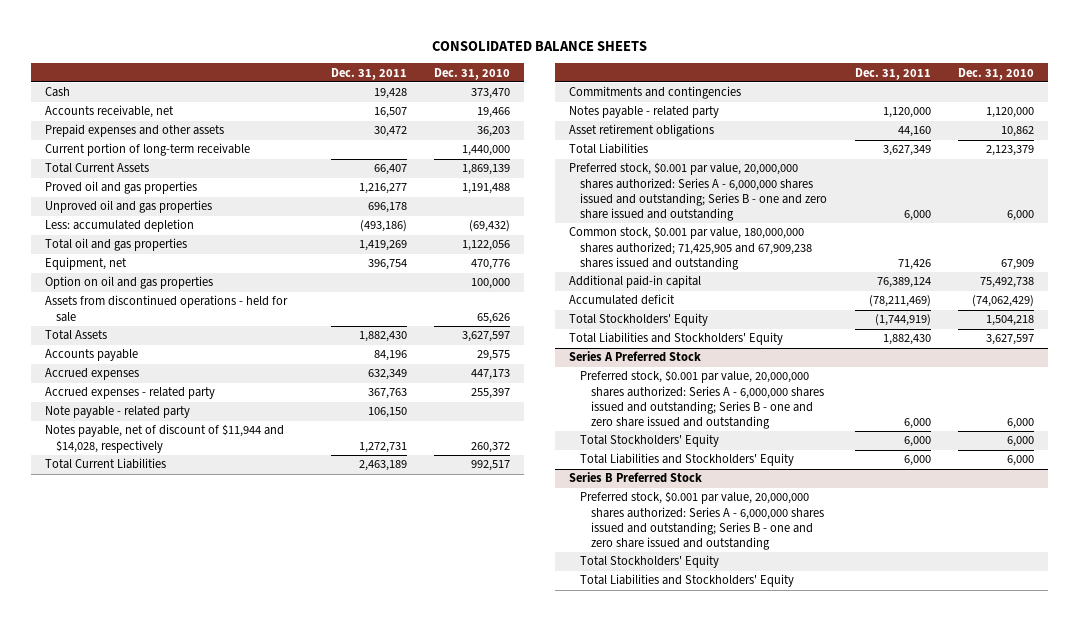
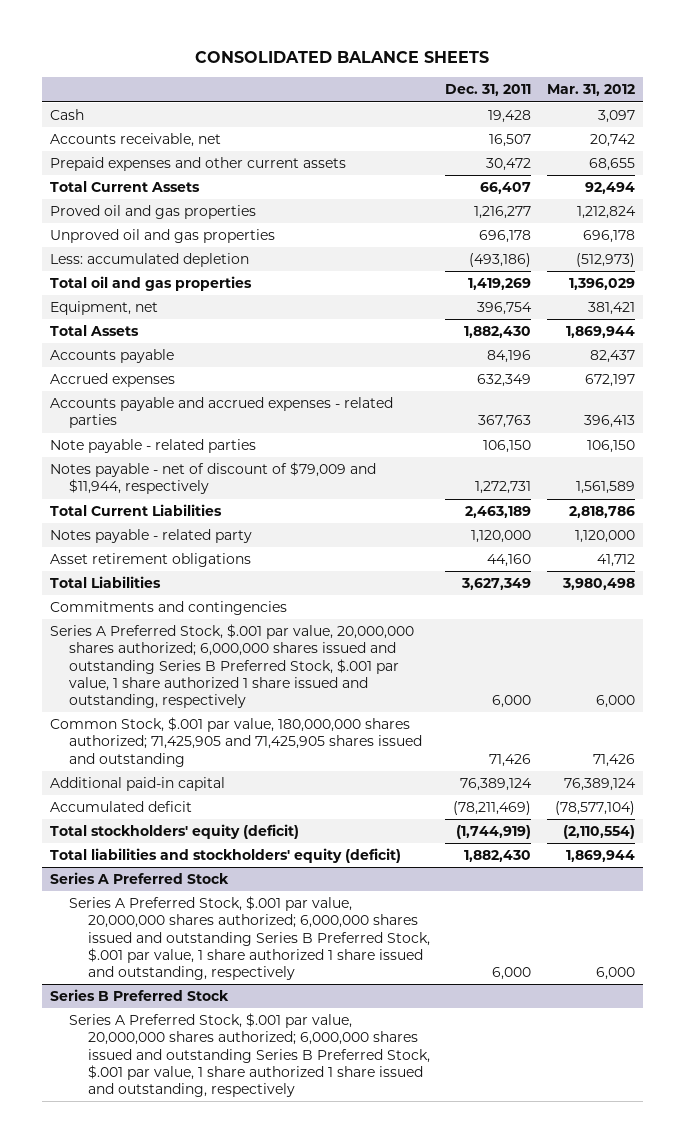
[434,67,511,80] Dec. 31, 2010 -> none
none -> [546,84,635,97] Mar. 31, 2012
[45,143,251,157] Current portion of long-term receivable -> none
[45,124,225,138] Prepaid expenses and other assets -> [49,157,346,172] Prepaid expenses and other current assets
[45,276,214,290] Option on oil and gas properties -> none
[45,295,289,322] Assets from discontinued operations - held for sale -> none
[45,387,216,400] Accrued expenses - related party -> [49,397,393,429] Accounts payable and accrued expenses - related parties
[45,406,191,419] Note payable - related party -> [49,439,256,454] Note payable - related parties
[45,424,285,453] Notes payable, net of discount of $11,944 and $14,028, respectively -> [49,462,376,495] Notes payable - net of discount of $79,009 and $11,944, respectively
[568,86,741,100] Commitments and contingencies -> [49,601,287,616] Commitments and contingencies
[568,162,828,221] Preferred stock, $0.001 par value, 20,000,000 shares authorized: Series A - 6,000,000 shares issued and outstanding; Series B - one and zero share issued and outstanding -> [49,624,414,708] Series A Preferred Stock, $.001 par value, 20,000,000 shares authorized; 6,000,000 shares issued and outstanding Series B Preferred Stock, $.001 par value, 1 share authorized 1 share issued and outstanding, respectively
[568,226,813,270] Common stock, $0.001 par value, 180,000,000 shares authorized; 71,425,905 and 67,909,238 shares issued and outstanding -> [49,717,422,767] Common Stock, $.001 par value, 180,000,000 shares authorized; 71,425,905 and 71,425,905 shares issued and outstanding
[568,313,708,327] Total Stockholders' Equity -> [49,824,299,840] Total stockholders' equity (deficit)
[568,332,783,346] Total Liabilities and Stockholders' Equity -> [49,848,401,864] Total liabilities and stockholders' equity (deficit)
[580,434,720,448] Total Stockholders' Equity -> none
[580,453,795,467] Total Liabilities and Stockholders' Equity -> none
[580,370,825,429] Preferred stock, $0.001 par value, 20,000,000 shares authorized: Series A - 6,000,000 shares issued and outstanding; Series B - one and zero share issued and outstanding -> [68,896,430,980] Series A Preferred Stock, $.001 par value, 20,000,000 shares authorized; 6,000,000 shares issued and outstanding Series B Preferred Stock, $.001 par value, 1 share authorized 1 share issued and outstanding, respectively
[580,555,720,569] Total Stockholders' Equity -> none
[580,574,795,588] Total Liabilities and Stockholders' Equity -> none
[580,491,825,550] Preferred stock, $0.001 par value, 20,000,000 shares authorized: Series A - 6,000,000 shares issued and outstanding; Series B - one and zero share issued and outstanding -> [68,1013,430,1097] Series A Preferred Stock, $.001 par value, 20,000,000 shares authorized; 6,000,000 shares issued and outstanding Series B Preferred Stock, $.001 par value, 1 share authorized 1 share issued and outstanding, respectively

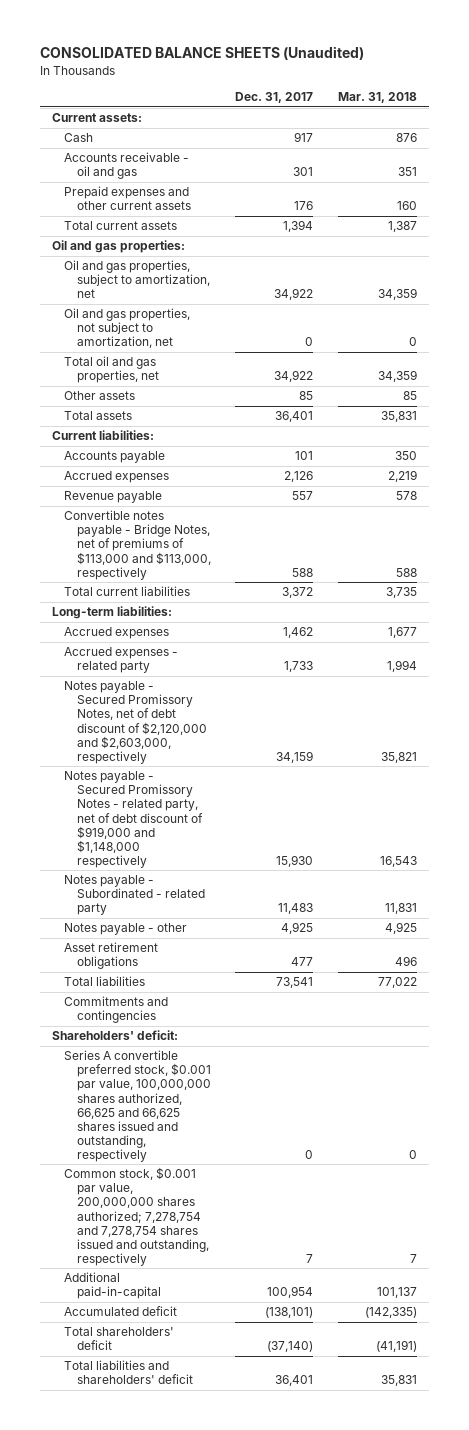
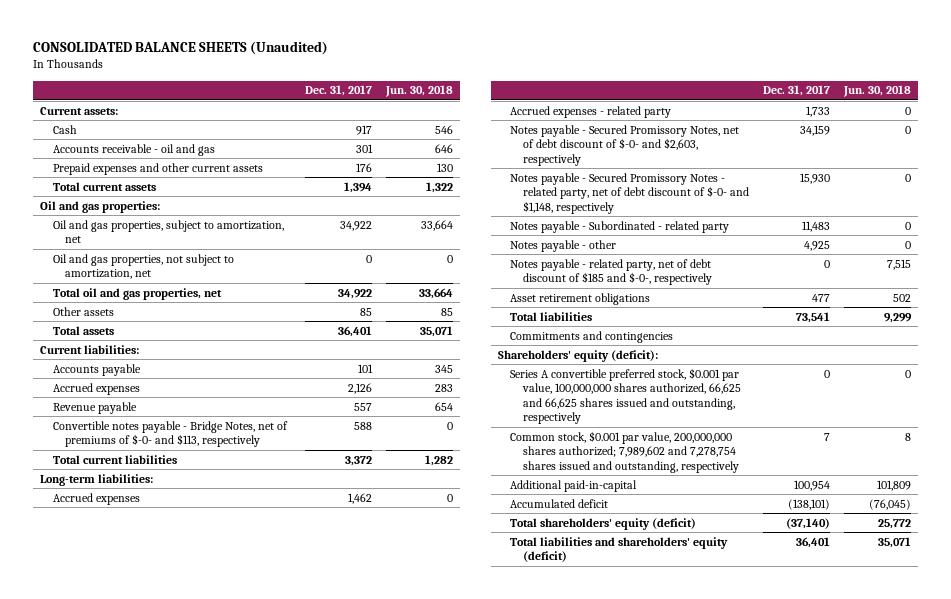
[338,92,418,104] Mar. 31, 2018 -> none
none -> [385,85,454,98] Jun. 30, 2018
[64,510,211,580] Convertible notes payable - Bridge Notes, net of premiums of $113,000 and $113,000, respectively -> [52,420,288,448] Convertible notes payable - Bridge Notes, net of premiums of $-0- and $113, respectively
[64,681,207,764] Notes payable - Secured Promissory Notes, net of debt discount of $2,120,000 and $2,603,000, respectively -> [510,124,740,166] Notes payable - Secured Promissory Notes, net of debt discount of $-0- and $2,603, respectively
[64,771,203,868] Notes payable - Secured Promissory Notes - related party, net of debt discount of $919,000 and $1,148,000 respectively -> [510,172,750,214] Notes payable - Secured Promissory Notes - related party, net of debt discount of $-0- and $1,148, respectively
none -> [510,258,713,286] Notes payable - related party, net of debt discount of $185 and $-0-, respectively
[51,1030,178,1041] Shareholders' deficit: -> [497,349,658,362] Shareholders' equity (deficit):
[64,1167,209,1266] Common stock, $0.001 par value, 200,000,000 shares authorized; 7,278,754 and 7,278,754 shares issued and outstanding, respectively -> [510,430,740,473] Common stock, $0.001 par value, 200,000,000 shares authorized; 7,989,602 and 7,278,754 shares issued and outstanding, respectively
[64,1327,175,1351] Total shareholders' deficit -> [510,517,697,530] Total shareholders' equity (deficit)
[64,1360,193,1385] Total liabilities and shareholders' deficit -> [510,536,729,563] Total liabilities and shareholders' equity (deficit)

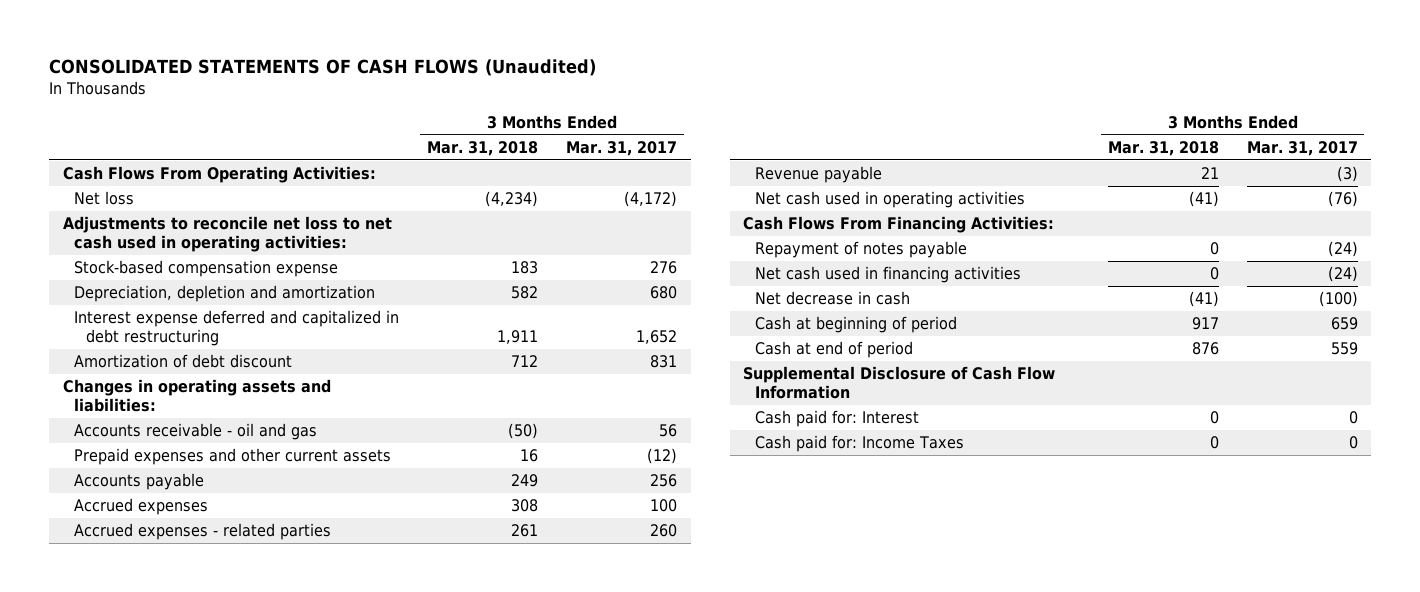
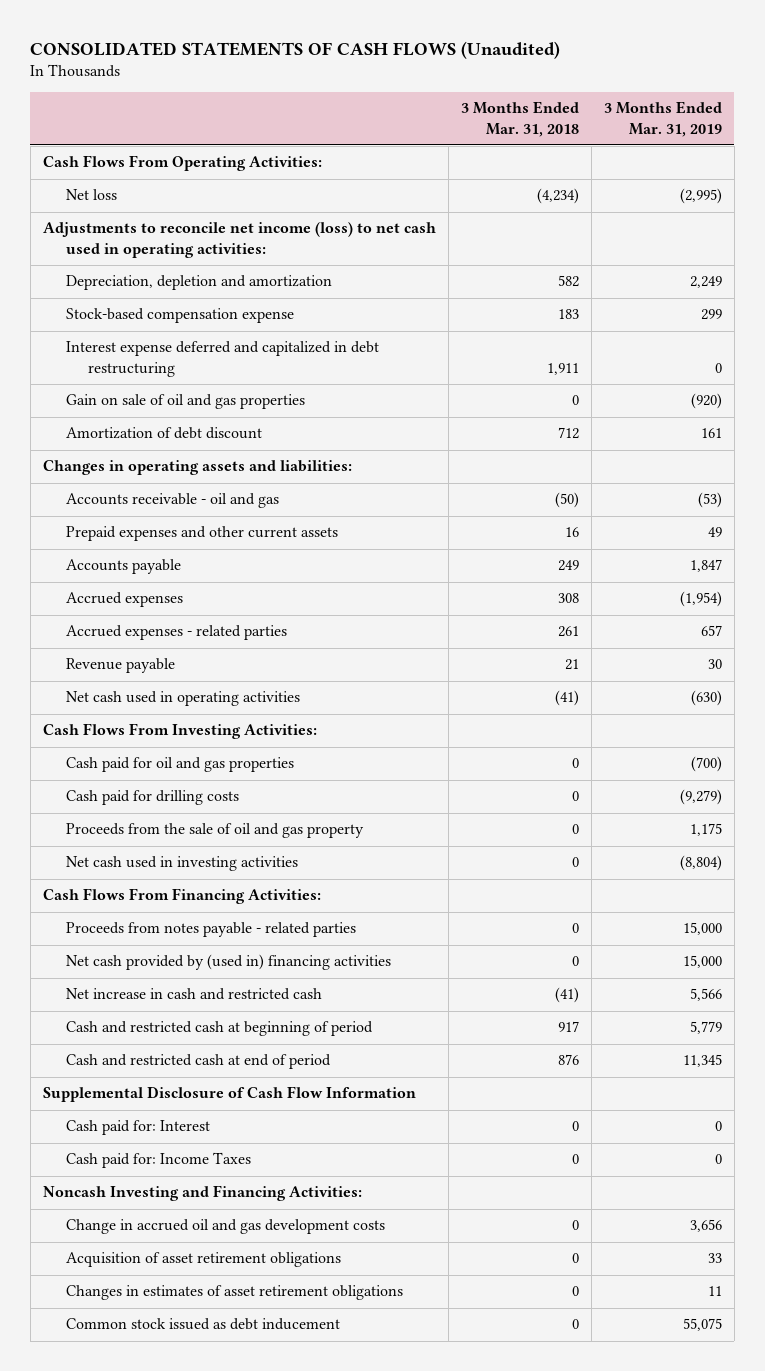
[565,140,677,156] Mar. 31, 2017 -> none
none -> [603,101,722,137] 3 Months Ended Mar. 31, 2019
[62,216,392,252] Adjustments to reconcile net loss to net cash used in operating activities: -> [42,222,436,258] Adjustments to reconcile net income (loss) to net cash used in operating activities:
[74,260,339,278] Stock-based compensation expense -> [65,308,294,324] Stock-based compensation expense
none -> [65,394,305,410] Gain on sale of oil and gas properties
none -> [42,723,317,740] Cash Flows From Investing Activities:
none -> [65,757,294,773] Cash paid for oil and gas properties
none -> [65,790,239,806] Cash paid for drilling costs
none -> [65,823,364,839] Proceeds from the sale of oil and gas property
none -> [65,856,298,872] Net cash used in investing activities
[755,241,968,259] Repayment of notes payable -> none
none -> [65,922,356,938] Proceeds from notes payable - related parties
[755,266,1022,284] Net cash used in financing activities -> [65,954,391,971] Net cash provided by (used in) financing activities
[755,291,911,306] Net decrease in cash -> [65,988,322,1001] Net increase in cash and restricted cash
[755,316,958,334] Cash at beginning of period -> [65,1021,373,1037] Cash and restricted cash at beginning of period
[755,341,914,359] Cash at end of period -> [65,1054,331,1070] Cash and restricted cash at end of period
none -> [42,1185,362,1202] Noncash Investing and Financing Activities:
none -> [65,1219,385,1235] Change in accrued oil and gas development costs
none -> [65,1252,341,1268] Acquisition of asset retirement obligations
none -> [65,1285,403,1301] Changes in estimates of asset retirement obligations
none -> [65,1318,340,1331] Common stock issued as debt inducement

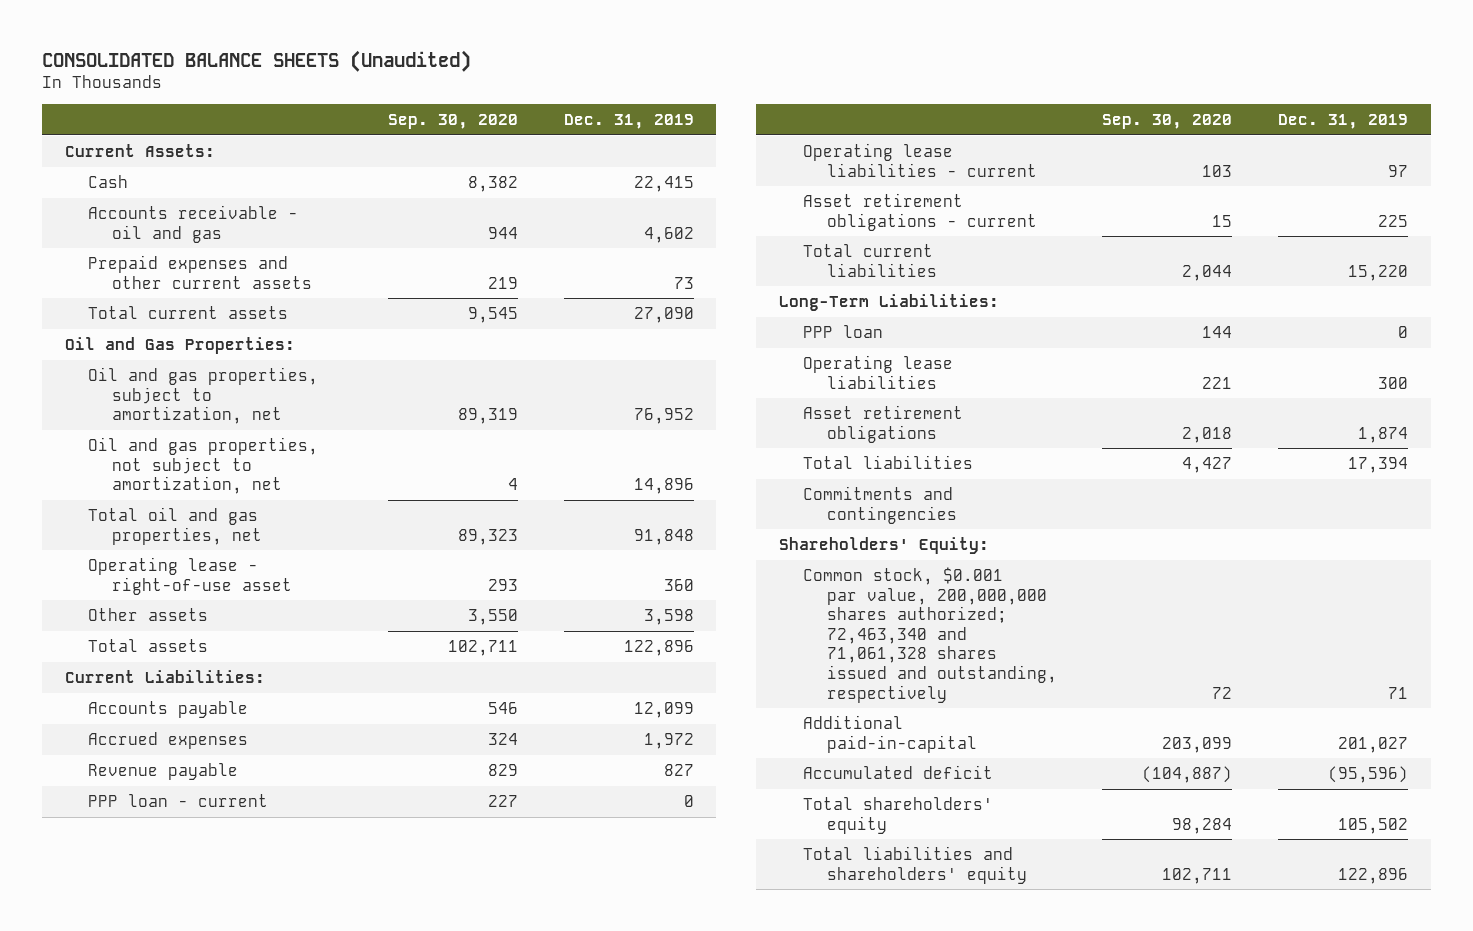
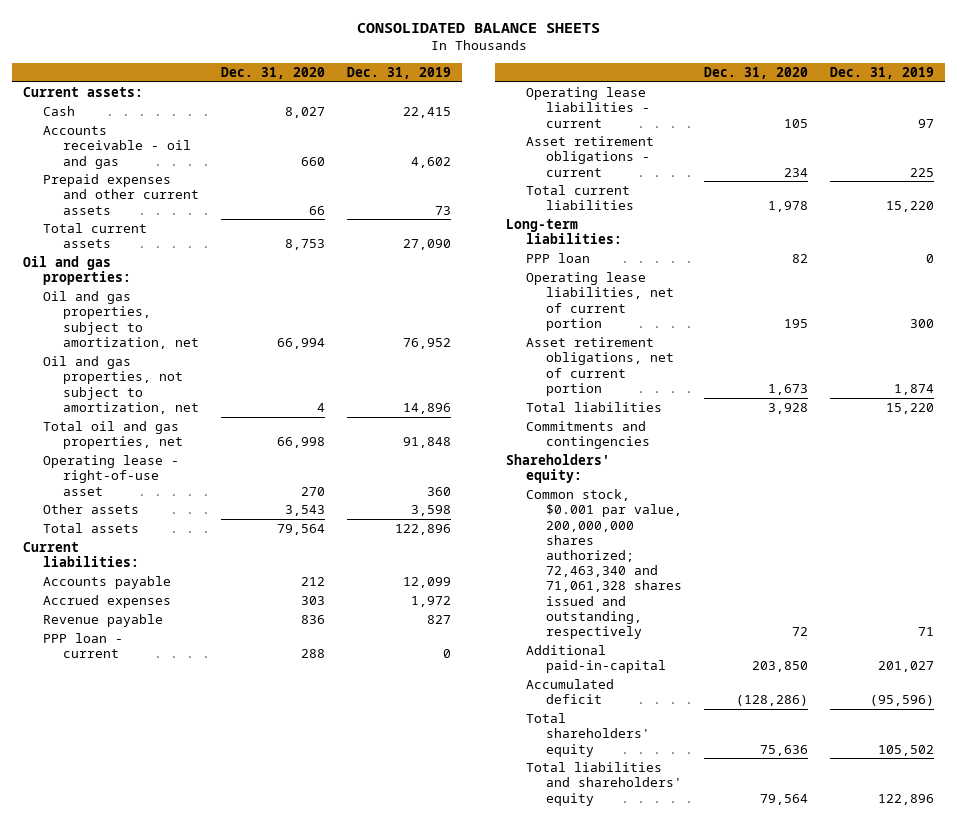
[41,49,471,72] CONSOLIDATED BALANCE SHEETS (Unaudited) -> [356,22,600,33] CONSOLIDATED BALANCE SHEETS
[387,114,518,130] Sep. 30, 2020 -> none
none -> [221,67,326,80] Dec. 31, 2020
[64,143,215,157] Current Assets: -> [23,87,144,98] Current assets:
[64,336,295,354] Oil and Gas Properties: -> [23,256,132,286] Oil and gas properties:
[64,669,265,683] Current Liabilities: -> [23,542,140,568] Current liabilities:
[779,293,1000,311] Long-Term Liabilities: -> [505,219,622,245] Long-term liabilities:
[802,354,953,389] Operating lease liabilities -> [525,272,674,331] Operating lease liabilities, net of current portion
[802,404,963,443] Asset retirement obligations -> [525,337,674,396] Asset retirement obligations, net of current portion
[1348,456,1409,473] 17,394 -> [885,403,934,415] 15,220
[779,536,990,554] Shareholders' Equity: -> [505,454,610,484] Shareholders' equity:

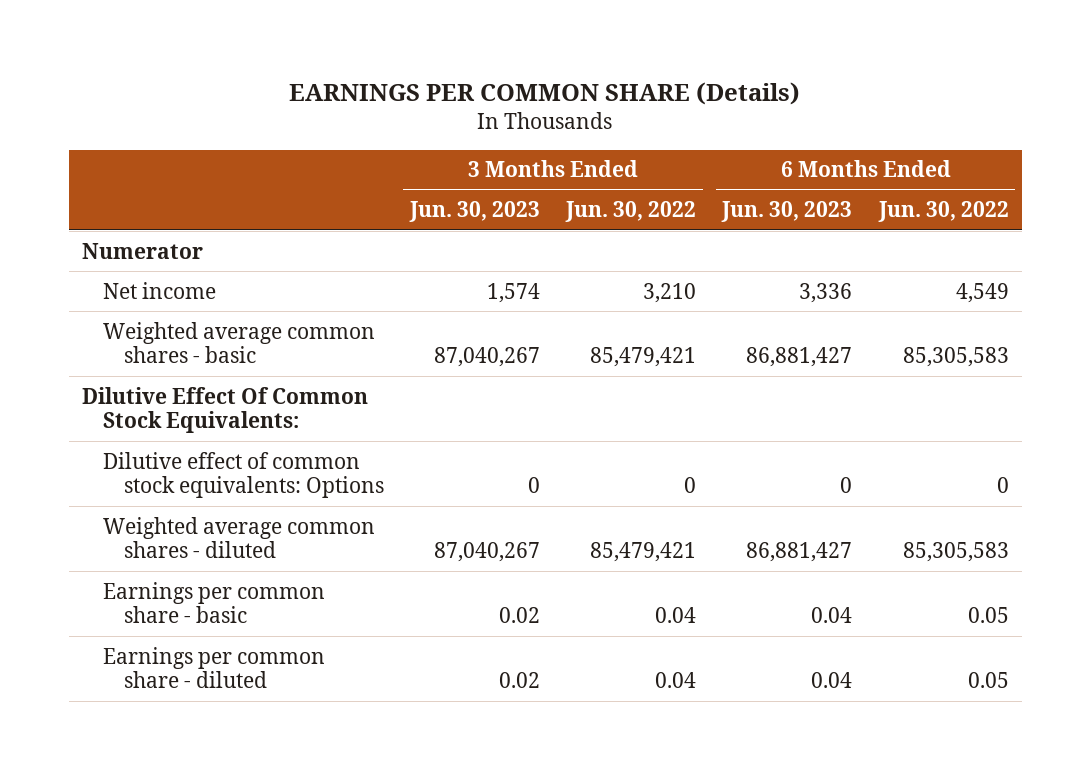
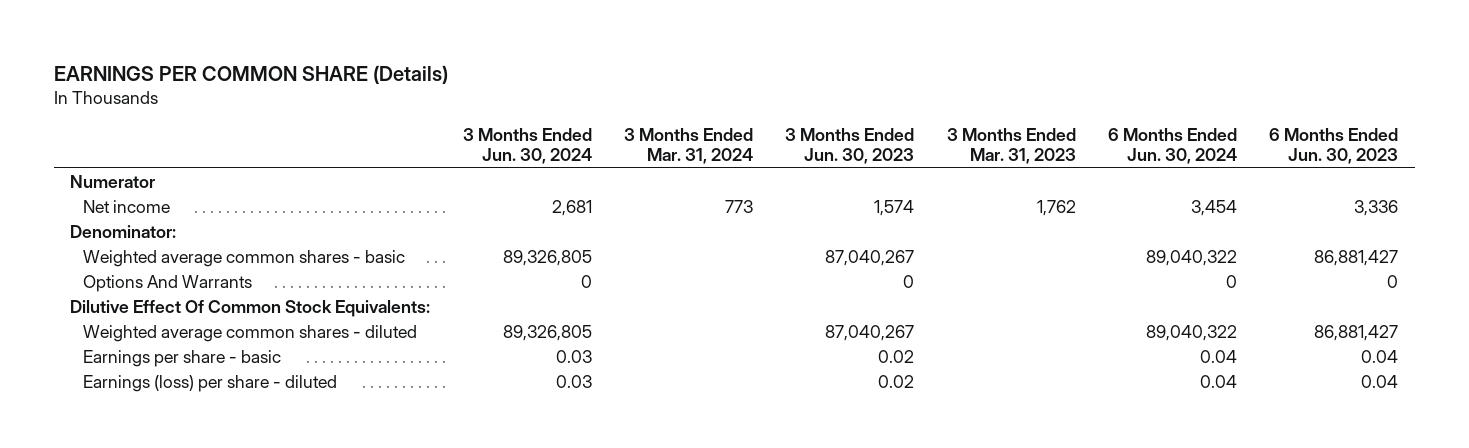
[565,201,697,223] Jun. 30, 2022 -> none
[877,201,1009,223] Jun. 30, 2022 -> none
none -> [462,127,592,165] 3 Months Ended Jun. 30, 2024
none -> [623,127,753,165] 3 Months Ended Mar. 31, 2024
none -> [946,127,1076,165] 3 Months Ended Mar. 31, 2023
none -> [1108,127,1238,165] 6 Months Ended Jun. 30, 2024
none -> [70,224,177,238] Denominator:
none -> [83,274,253,292] Options And Warrants
[102,451,384,499] Dilutive effect of common stock equivalents: Options -> none
[102,581,325,624] Earnings per common share - basic -> [83,349,282,367] Earnings per share - basic
[102,646,325,689] Earnings per common share - diluted -> [83,374,338,392] Earnings (loss) per share - diluted

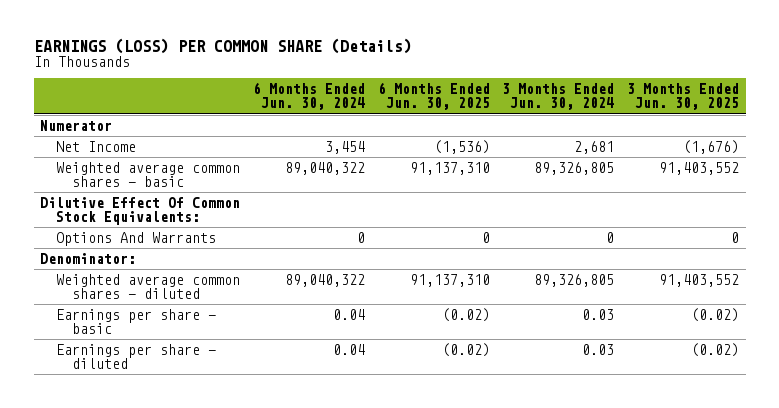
[54,64,449,84] EARNINGS PER COMMON SHARE (Details) -> [33,37,412,54] EARNINGS (LOSS) PER COMMON SHARE (Details)
[623,127,753,165] 3 Months Ended Mar. 31, 2024 -> none
[785,127,915,165] 3 Months Ended Jun. 30, 2023 -> none
[946,127,1076,165] 3 Months Ended Mar. 31, 2023 -> none
[1269,127,1399,165] 6 Months Ended Jun. 30, 2023 -> none
none -> [377,81,490,111] 6 Months Ended Jun. 30, 2025
none -> [627,82,740,111] 3 Months Ended Jun. 30, 2025
[83,199,171,213] Net income -> [56,140,137,152] Net Income
[83,274,253,292] Options And Warrants -> [56,231,217,246] Options And Warrants
[70,224,177,238] Denominator: -> [40,252,137,264] Denominator:
[83,374,338,392] Earnings (loss) per share - diluted -> [56,343,217,370] Earnings per share - diluted

